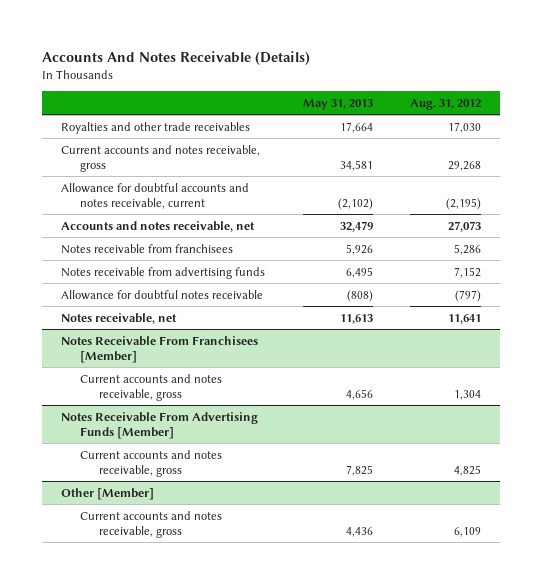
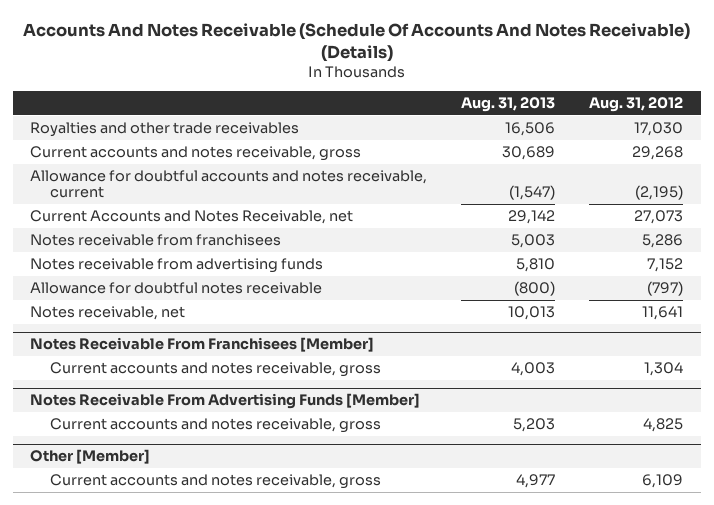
[42,50,311,65] Accounts And Notes Receivable (Details) -> [22,22,690,62] Accounts And Notes Receivable (Schedule Of Accounts And Notes Receivable) (Details)
[302,98,373,110] May 31, 2013 -> none
none -> [461,97,556,113] Aug. 31, 2013
[60,220,255,232] Accounts and notes receivable, net -> [30,210,354,225] Current Accounts and Notes Receivable, net

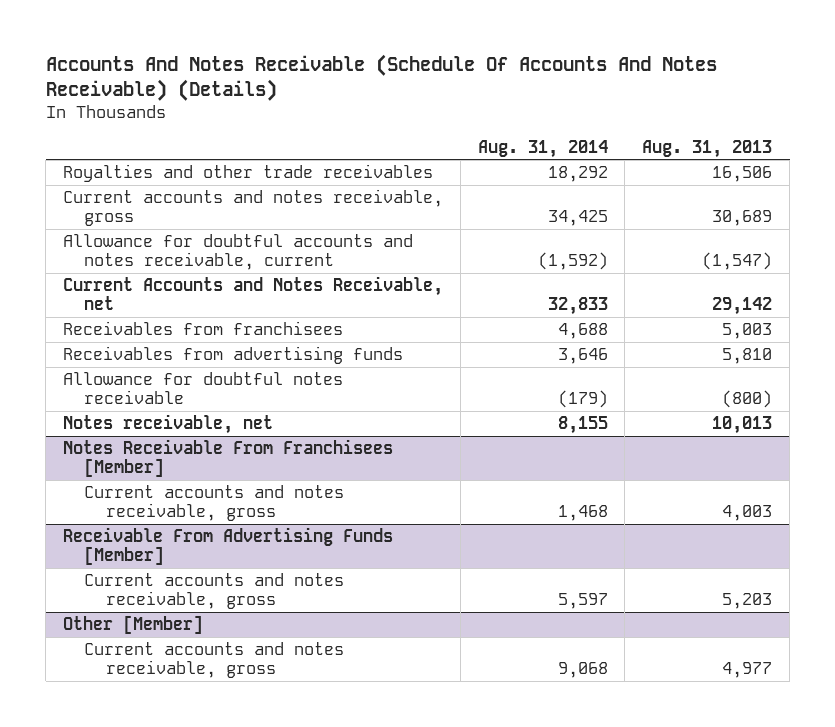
[589,97,684,113] Aug. 31, 2012 -> none
none -> [477,139,608,158] Aug. 31, 2014
[30,234,282,247] Notes receivable from franchisees -> [62,321,343,336] Receivables from franchisees
[30,258,324,274] Notes receivable from advertising funds -> [62,346,403,365] Receivables from advertising funds
[30,393,421,410] Notes Receivable From Advertising Funds [Member] -> [62,527,393,566] Receivable From Advertising Funds [Member]

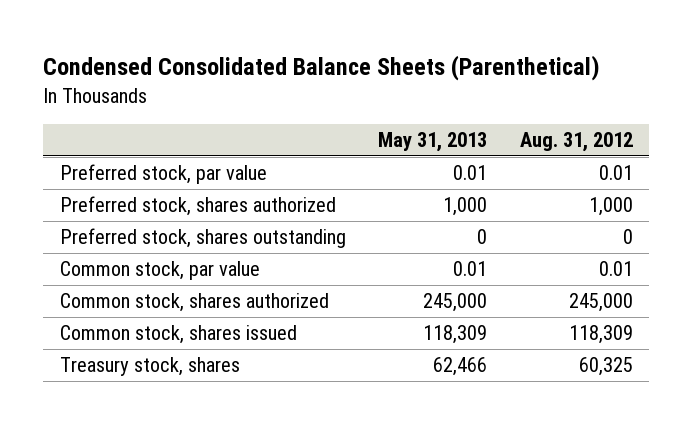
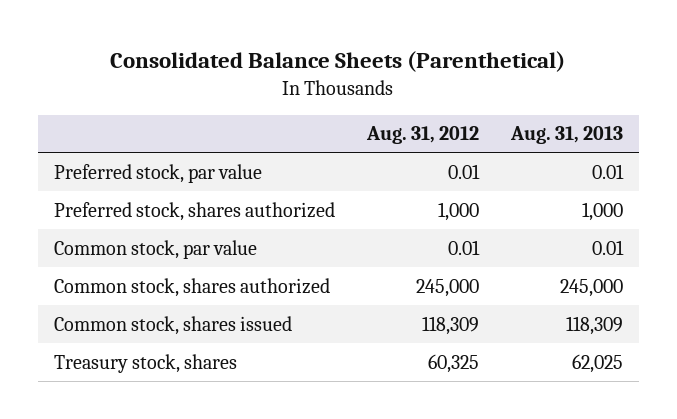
[43,55,601,82] Condensed Consolidated Balance Sheets (Parenthetical) -> [110,51,566,73] Consolidated Balance Sheets (Parenthetical)
[378,132,488,153] May 31, 2013 -> none
none -> [509,126,623,145] Aug. 31, 2013
[59,228,346,249] Preferred stock, shares outstanding -> none

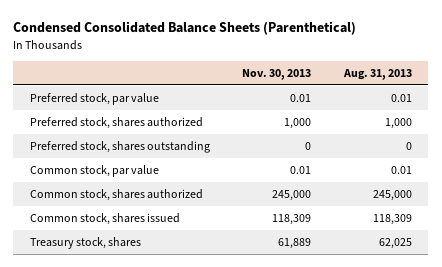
[110,51,566,73] Consolidated Balance Sheets (Parenthetical) -> [13,21,357,36] Condensed Consolidated Balance Sheets (Parenthetical)
[365,126,479,145] Aug. 31, 2012 -> none
none -> [242,68,312,80] Nov. 30, 2013
none -> [29,140,210,153] Preferred stock, shares outstanding

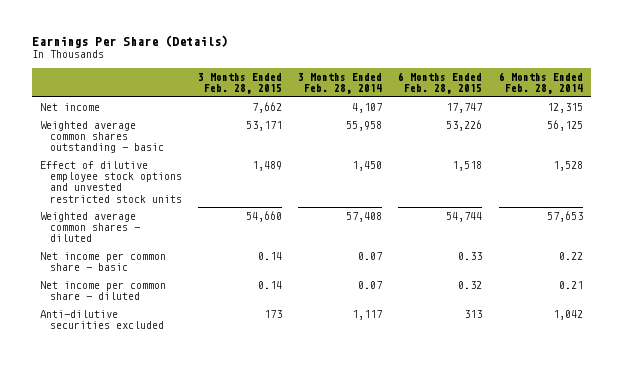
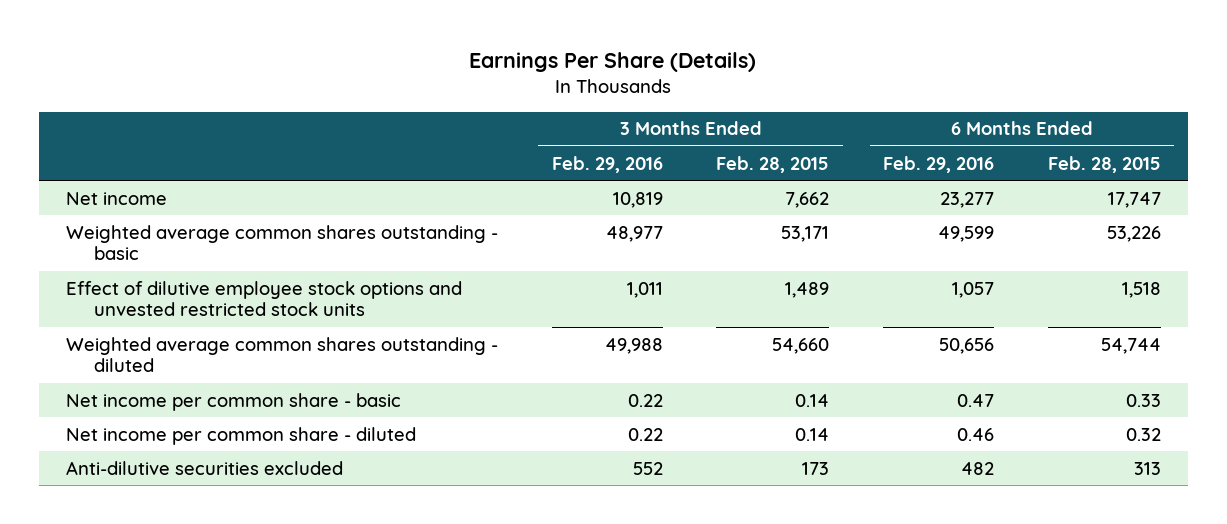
[298,72,383,94] 3 Months Ended Feb. 28, 2014 -> none
[498,71,583,94] 6 Months Ended Feb. 28, 2014 -> none
none -> [551,155,663,173] Feb. 29, 2016
none -> [883,155,995,173] Feb. 29, 2016
[40,212,140,243] Weighted average common shares - diluted -> [65,336,498,373] Weighted average common shares outstanding - diluted

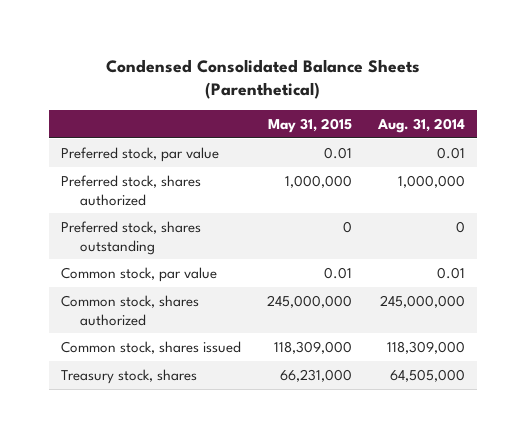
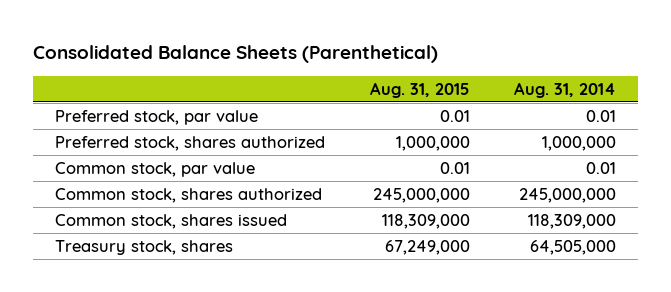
[105,58,420,100] Condensed Consolidated Balance Sheets (Parenthetical) -> [33,45,439,64] Consolidated Balance Sheets (Parenthetical)
[267,117,352,133] May 31, 2015 -> none
none -> [369,81,470,98] Aug. 31, 2015
[61,220,202,255] Preferred stock, shares outstanding -> none

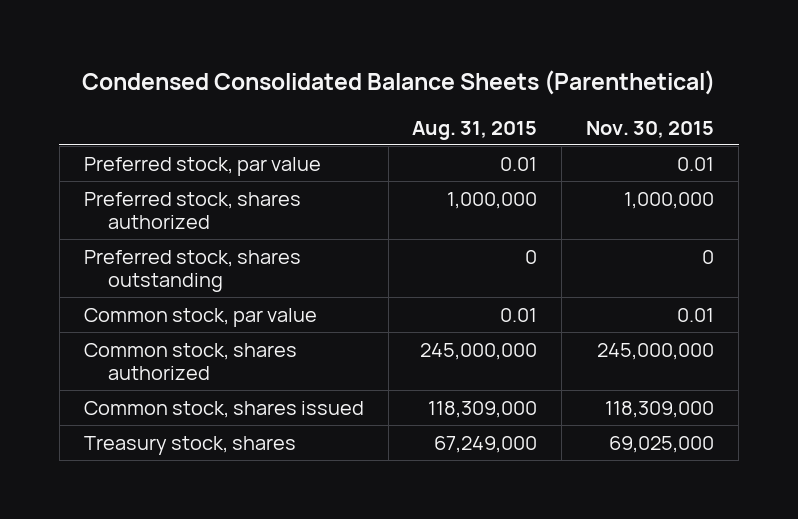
[33,45,439,64] Consolidated Balance Sheets (Parenthetical) -> [81,70,715,96] Condensed Consolidated Balance Sheets (Parenthetical)
[513,81,616,98] Aug. 31, 2014 -> none
none -> [586,120,715,138] Nov. 30, 2015
none -> [83,249,301,292] Preferred stock, shares outstanding

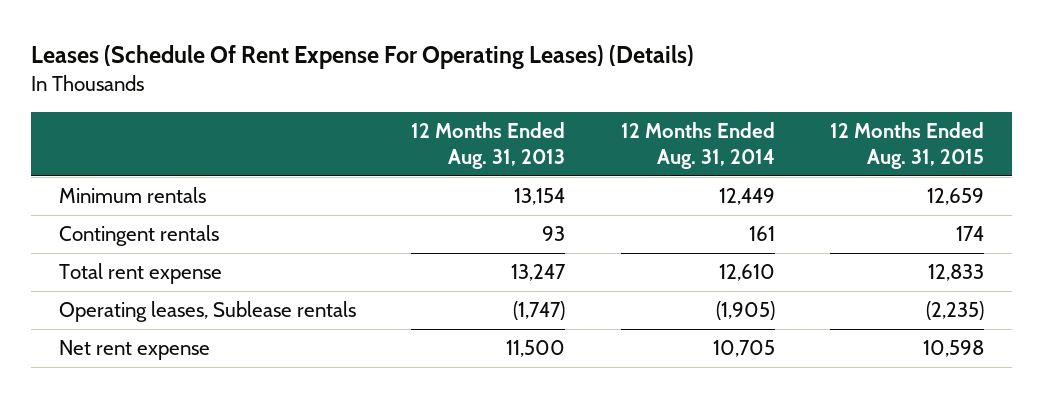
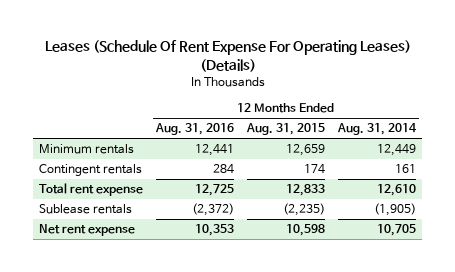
[411,121,566,170] 12 Months Ended Aug. 31, 2013 -> none
none -> [155,123,235,136] Aug. 31, 2016
[58,301,356,323] Operating leases, Sublease rentals -> [39,204,133,215] Sublease rentals

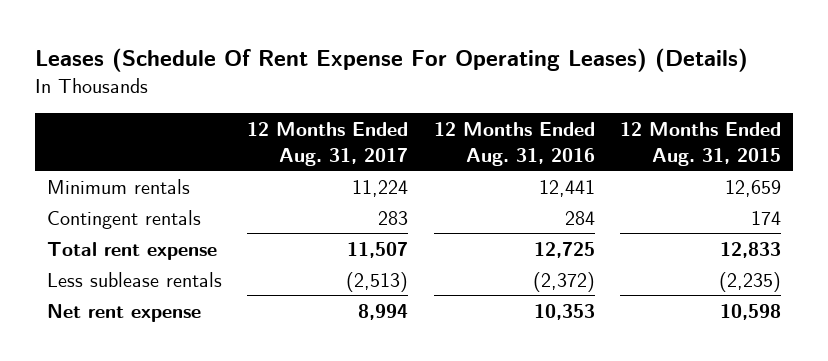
[336,123,417,136] Aug. 31, 2014 -> none
none -> [247,121,409,166] 12 Months Ended Aug. 31, 2017
[39,204,133,215] Sublease rentals -> [47,271,223,287] Less sublease rentals

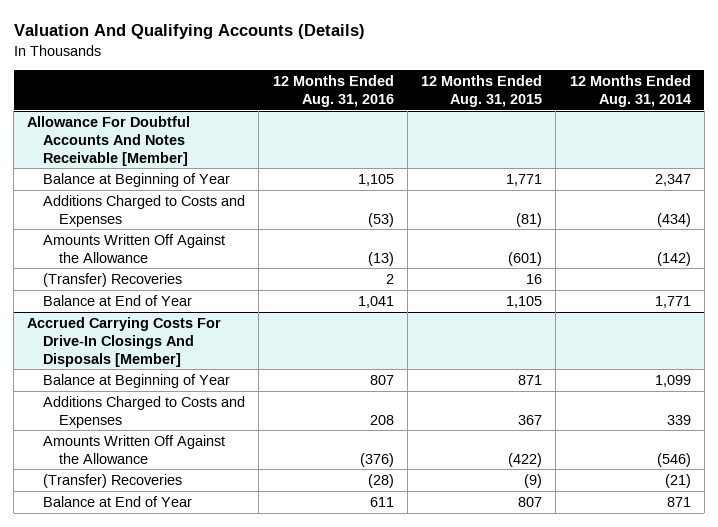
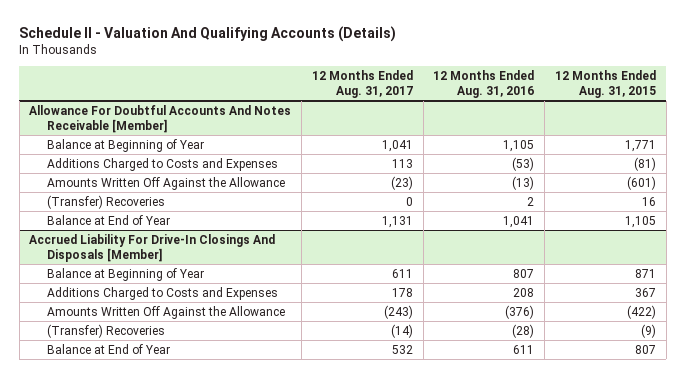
[13,24,365,40] Valuation And Qualifying Accounts (Details) -> [19,25,397,42] Schedule II - Valuation And Qualifying Accounts (Details)
[569,75,691,108] 12 Months Ended Aug. 31, 2014 -> none
none -> [311,69,413,98] 12 Months Ended Aug. 31, 2017
[27,316,222,367] Accrued Carrying Costs For Drive-In Closings And Disposals [Member] -> [29,233,276,262] Accrued Liability For Drive-In Closings And Disposals [Member]

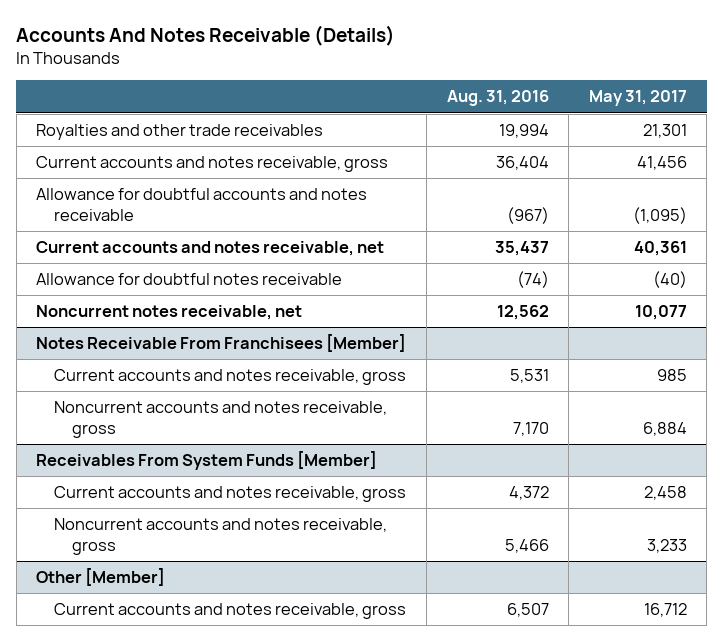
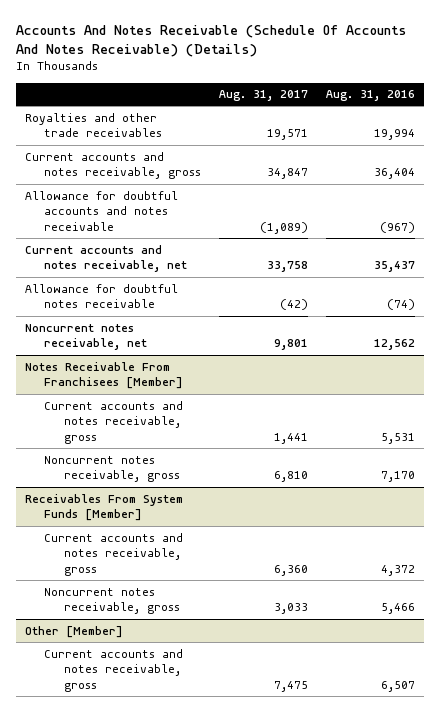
[16,24,396,46] Accounts And Notes Receivable (Details) -> [16,25,407,58] Accounts And Notes Receivable (Schedule Of Accounts And Notes Receivable) (Details)
[588,90,687,107] May 31, 2017 -> none
none -> [219,90,309,102] Aug. 31, 2017
[54,401,388,438] Noncurrent accounts and notes receivable, gross -> [44,455,180,483] Noncurrent notes receivable, gross
[54,518,388,555] Noncurrent accounts and notes receivable, gross -> [44,587,180,615] Noncurrent notes receivable, gross

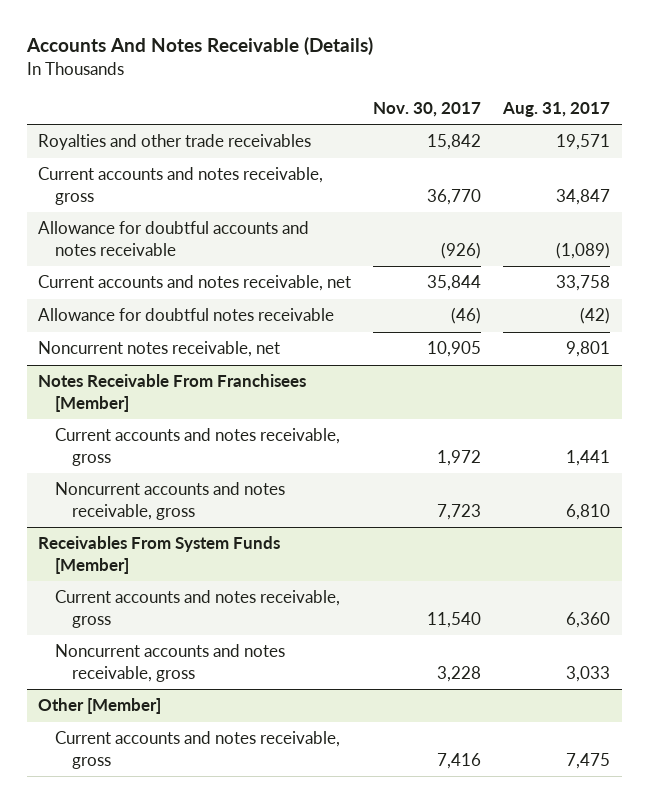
[16,25,407,58] Accounts And Notes Receivable (Schedule Of Accounts And Notes Receivable) (Details) -> [25,37,373,56] Accounts And Notes Receivable (Details)
[326,90,416,102] Aug. 31, 2016 -> none
none -> [373,101,482,117] Nov. 30, 2017
[44,455,180,483] Noncurrent notes receivable, gross -> [54,482,285,520] Noncurrent accounts and notes receivable, gross
[44,587,180,615] Noncurrent notes receivable, gross -> [54,644,285,682] Noncurrent accounts and notes receivable, gross

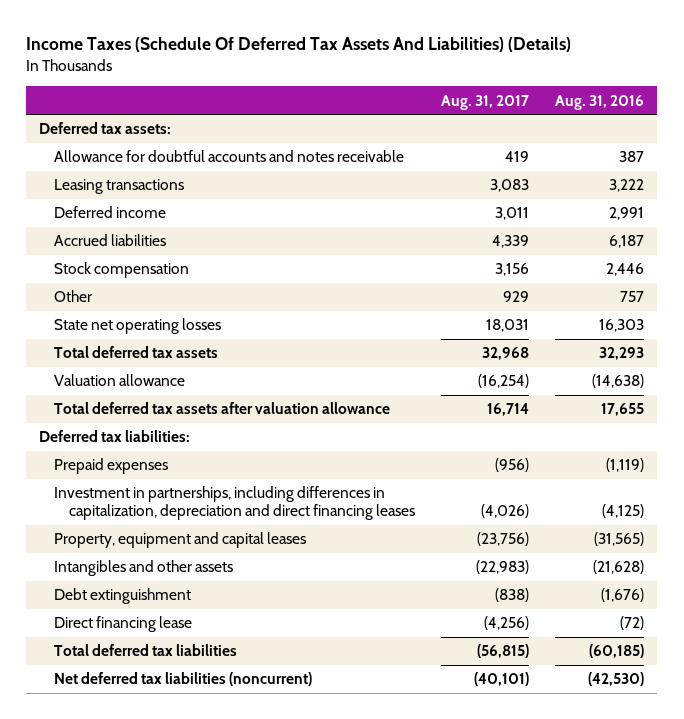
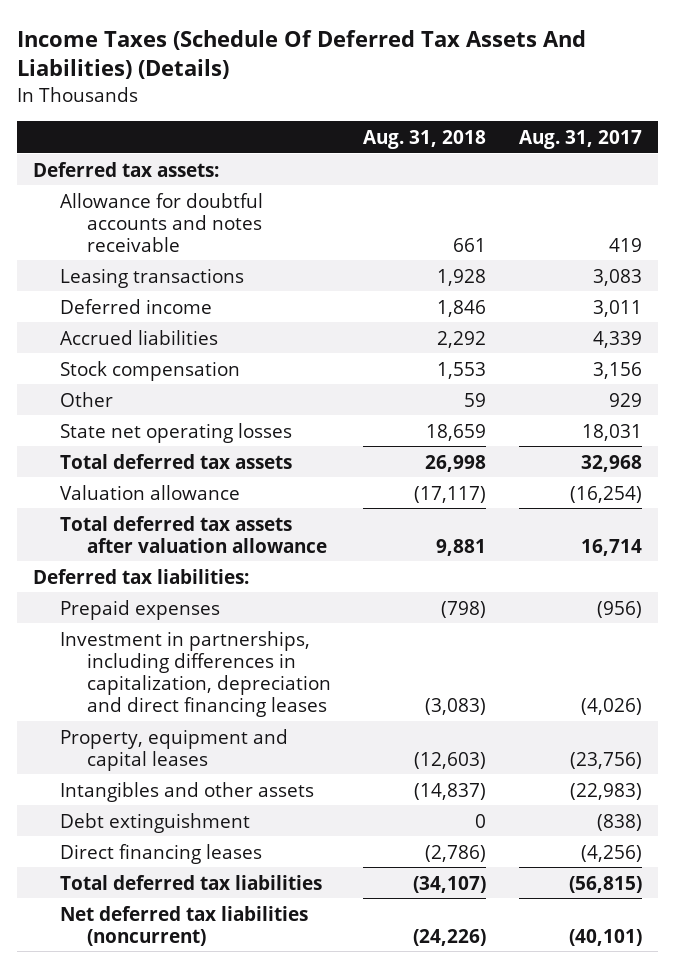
[555,94,645,110] Aug. 31, 2016 -> none
none -> [363,129,487,149] Aug. 31, 2018
[54,616,193,633] Direct financing lease -> [60,843,263,864] Direct financing leases

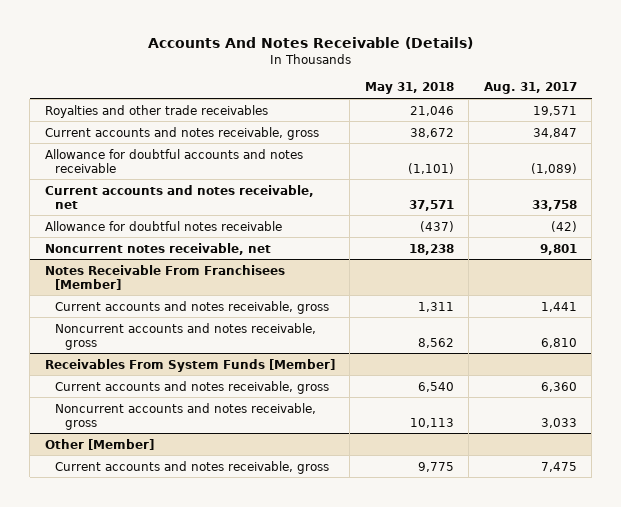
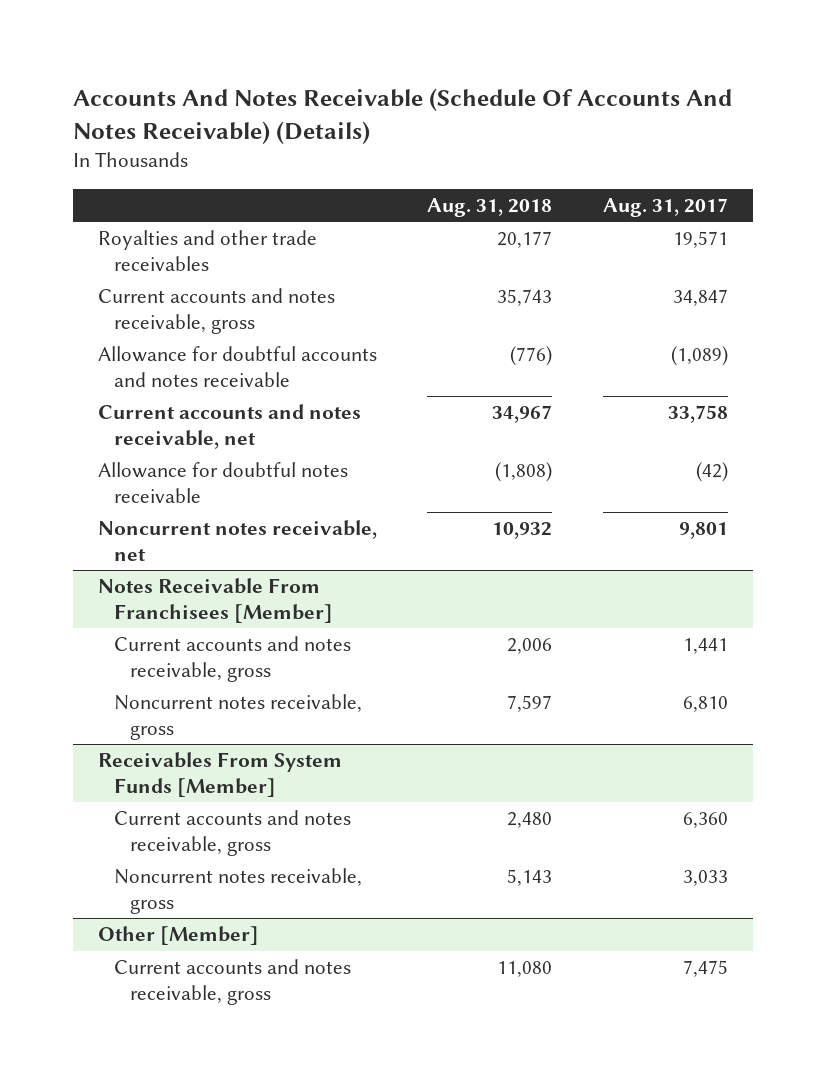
[147,36,473,49] Accounts And Notes Receivable (Details) -> [73,87,733,144] Accounts And Notes Receivable (Schedule Of Accounts And Notes Receivable) (Details)
[364,82,454,95] May 31, 2018 -> none
none -> [427,197,553,217] Aug. 31, 2018
[54,322,316,350] Noncurrent accounts and notes receivable, gross -> [114,694,363,740] Noncurrent notes receivable, gross
[54,402,316,430] Noncurrent accounts and notes receivable, gross -> [114,868,363,914] Noncurrent notes receivable, gross

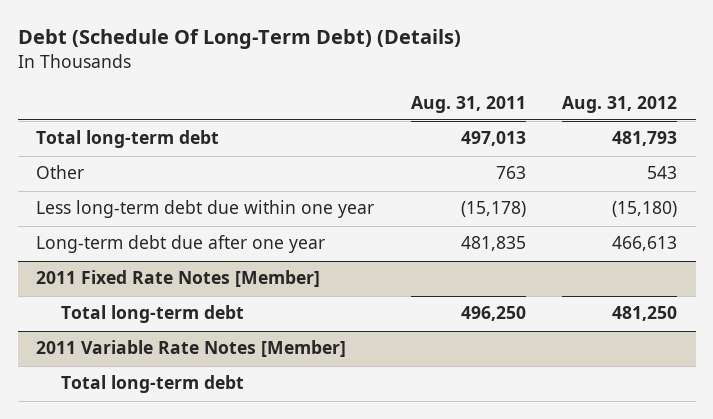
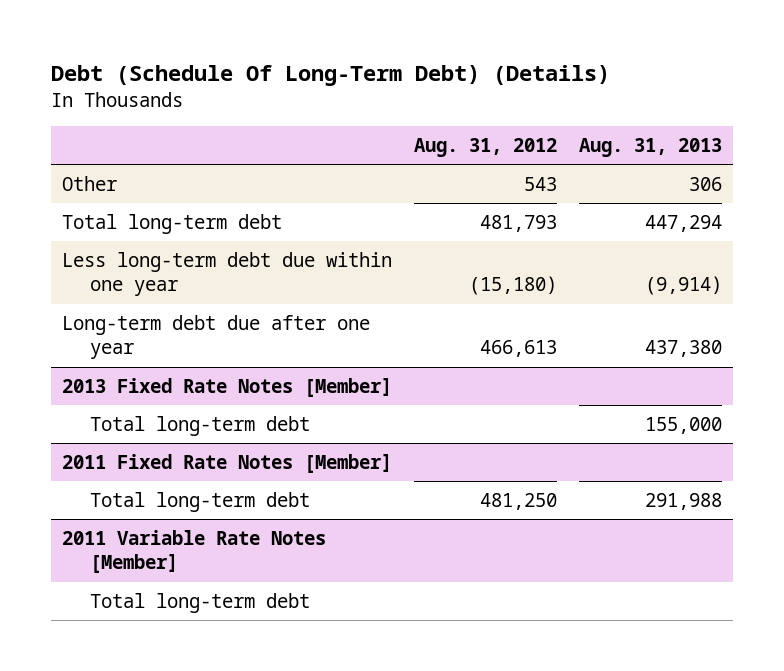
[410,95,526,113] Aug. 31, 2011 -> none
none -> [579,137,723,157] Aug. 31, 2013
[35,130,219,149] Total long-term debt -> [62,214,283,235] Total long-term debt
none -> [62,378,393,398] 2013 Fixed Rate Notes [Member]
none -> [90,416,311,437] Total long-term debt

